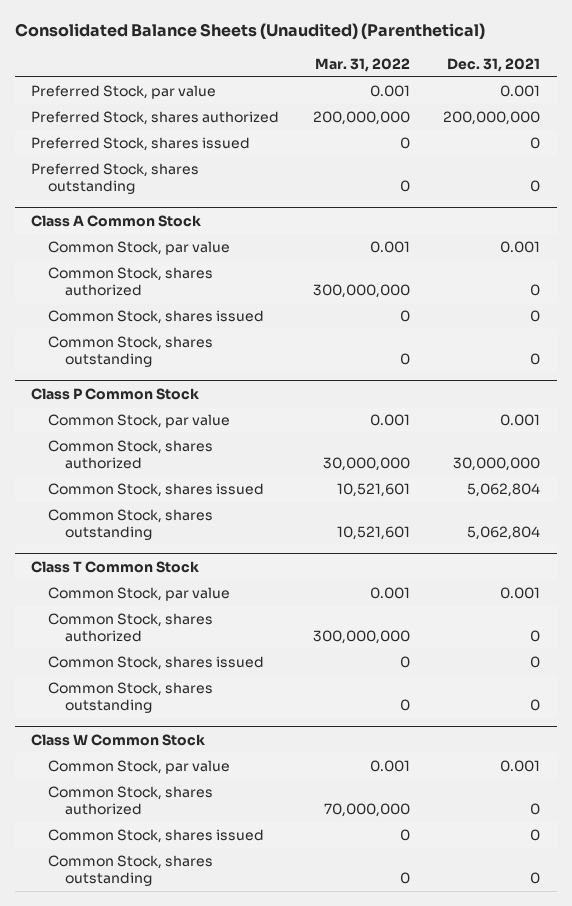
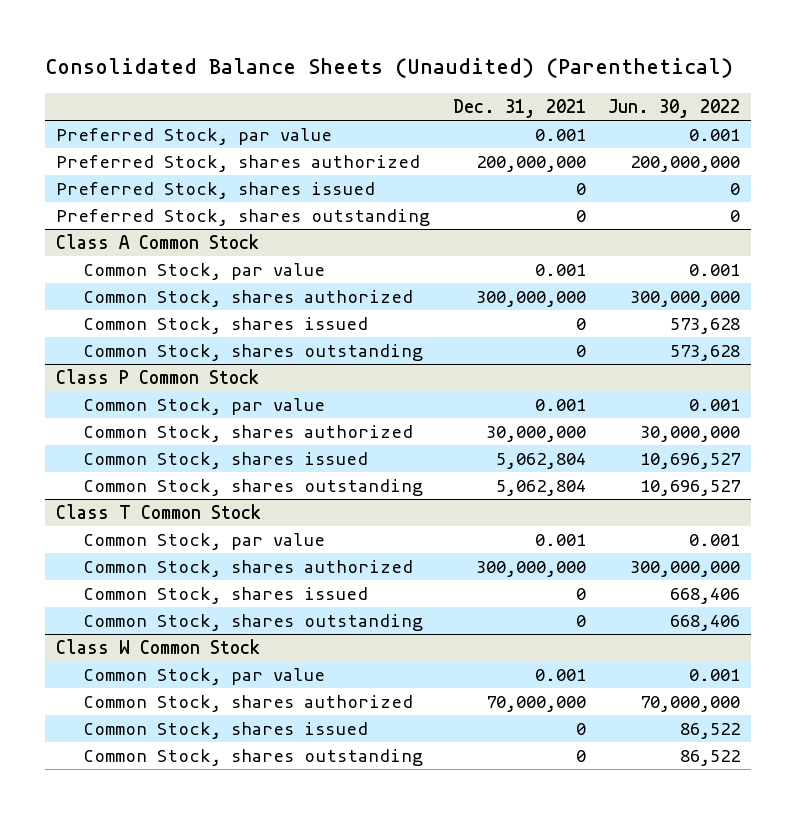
[314,57,410,72] Mar. 31, 2022 -> none
none -> [608,99,741,119] Jun. 30, 2022
[530,284,541,297] 0 -> [475,291,586,308] 300,000,000
[530,630,541,643] 0 -> [475,561,586,578] 300,000,000
[530,803,541,816] 0 -> [485,696,586,713] 70,000,000

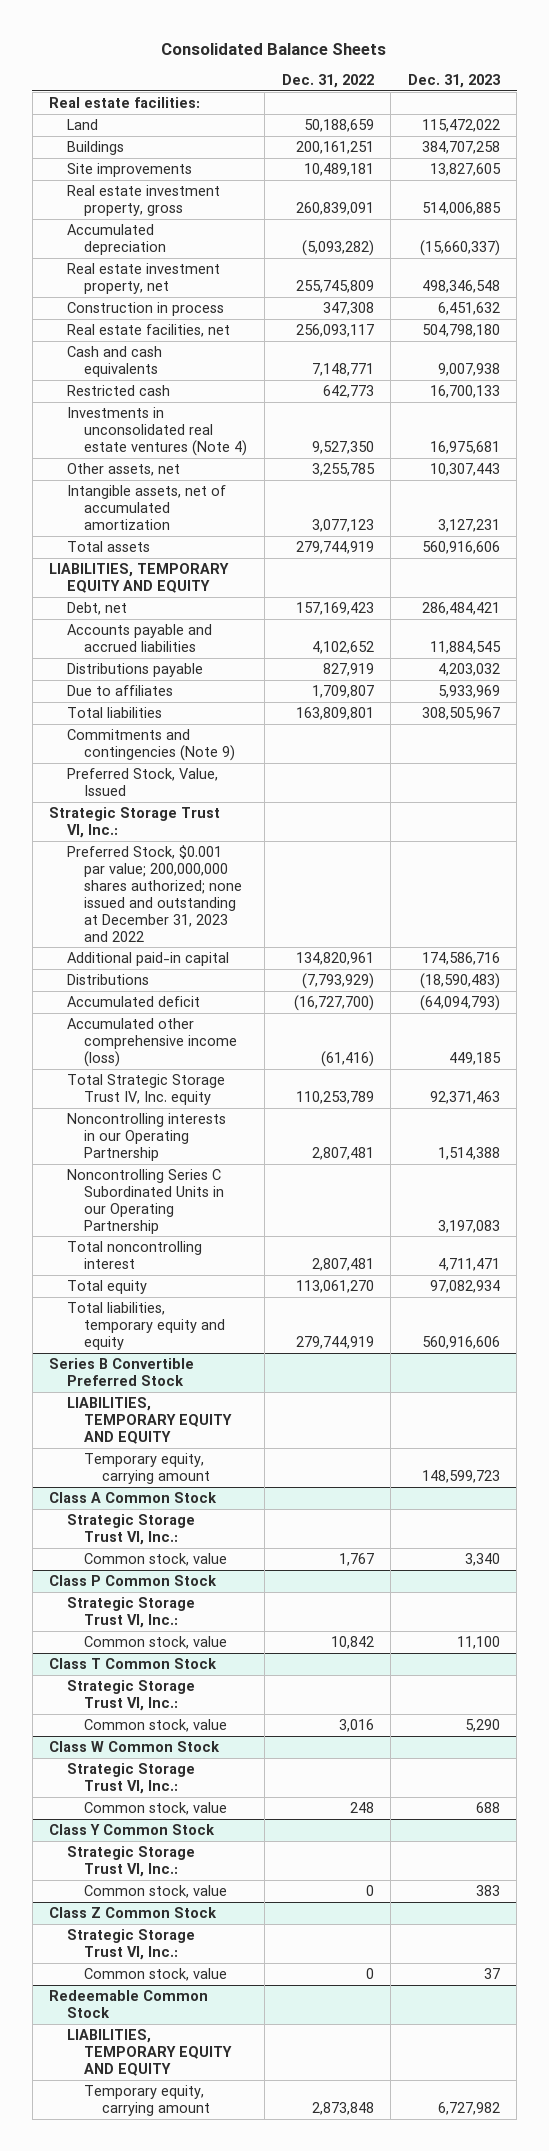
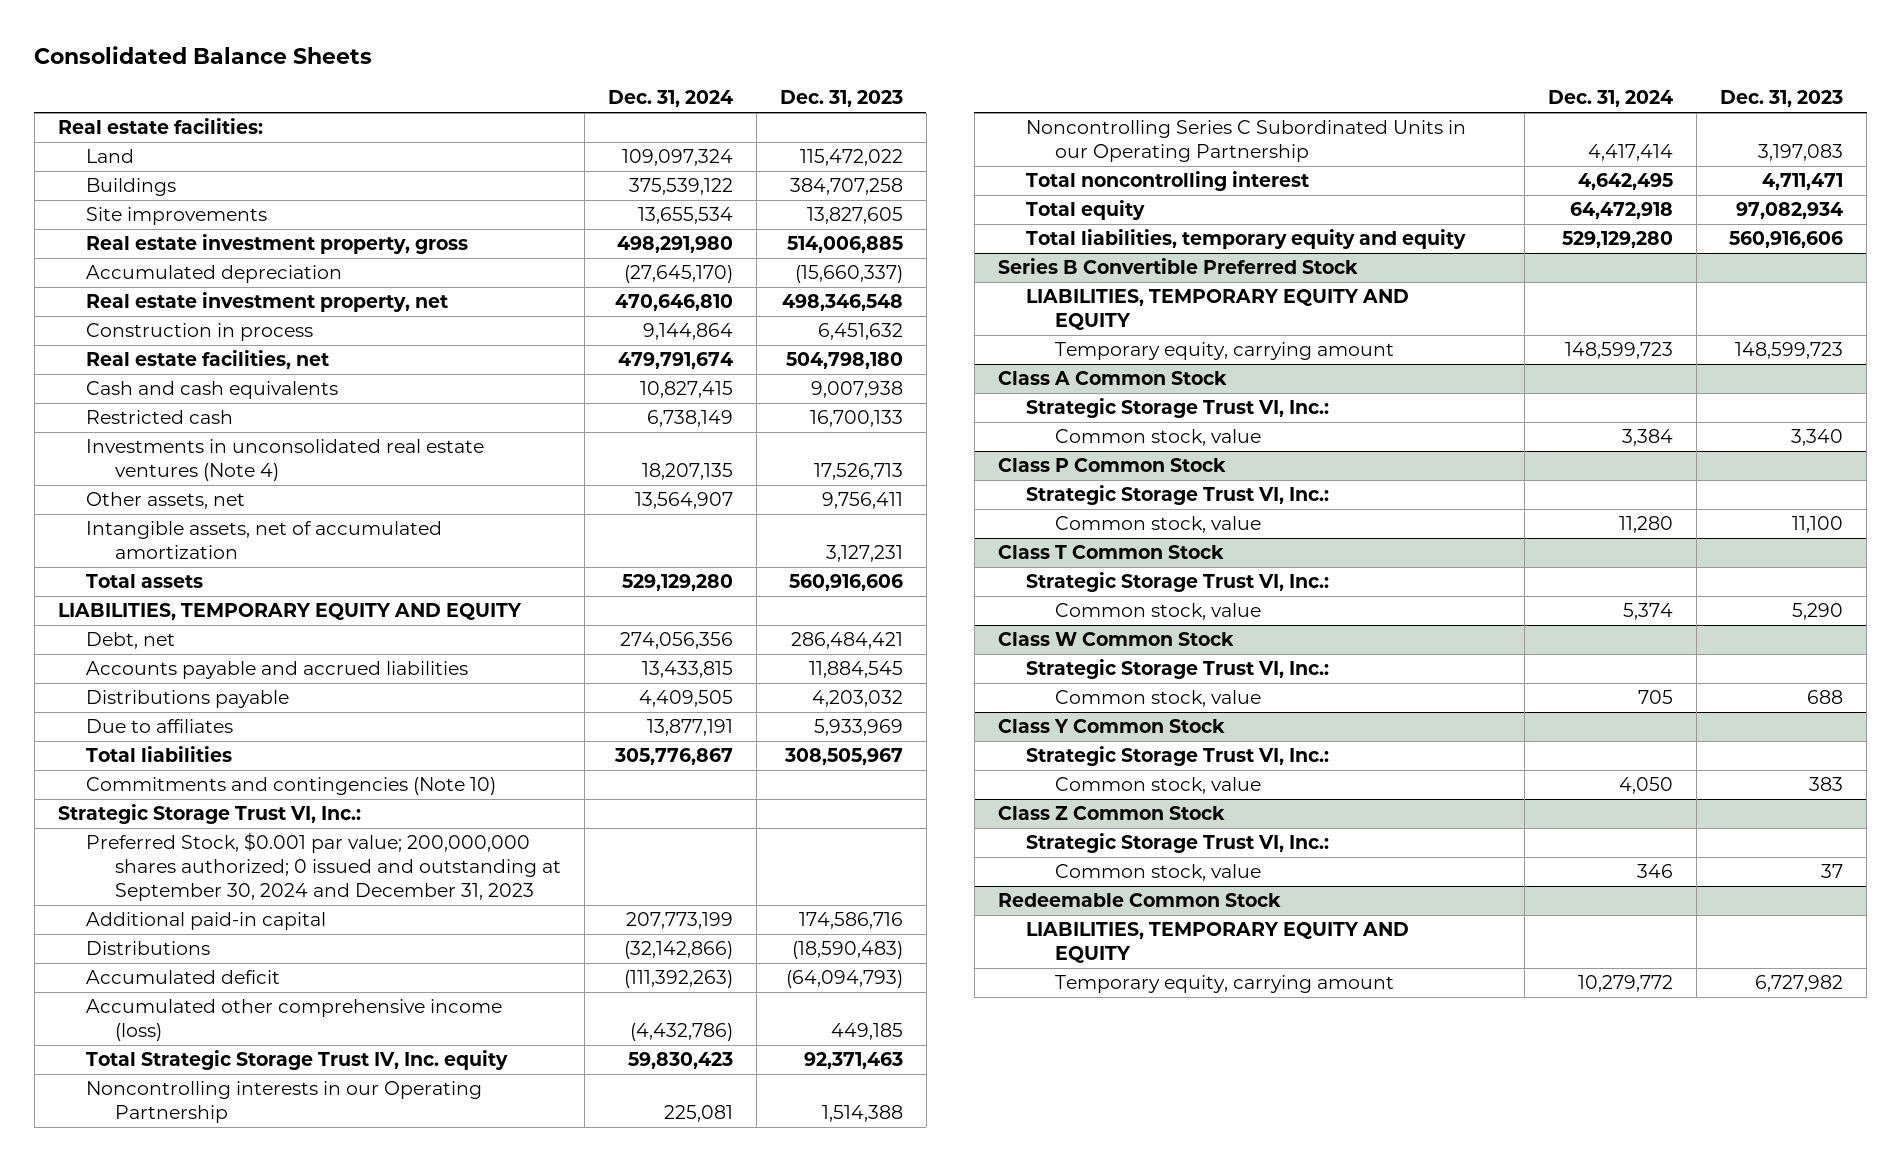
[281,74,374,89] Dec. 31, 2022 -> none
none -> [607,90,733,108] Dec. 31, 2024
[429,440,500,454] 16,975,681 -> [813,463,903,481] 17,526,713
[429,462,500,476] 10,307,443 -> [821,492,903,510] 9,756,411
[66,767,218,796] Preferred Stock, Value, Issued -> none
[66,728,236,761] Commitments and contingencies (Note 9) -> [86,777,497,796] Commitments and contingencies (Note 10)
[66,844,243,942] Preferred Stock, $0.001 par value; 200,000,000 shares authorized; none issued and outstanding at December 31, 2023 and 2022 -> [86,832,561,902] Preferred Stock, $0.001 par value; 200,000,000 shares authorized; 0 issued and outstanding at September 30, 2024 and December 31, 2023

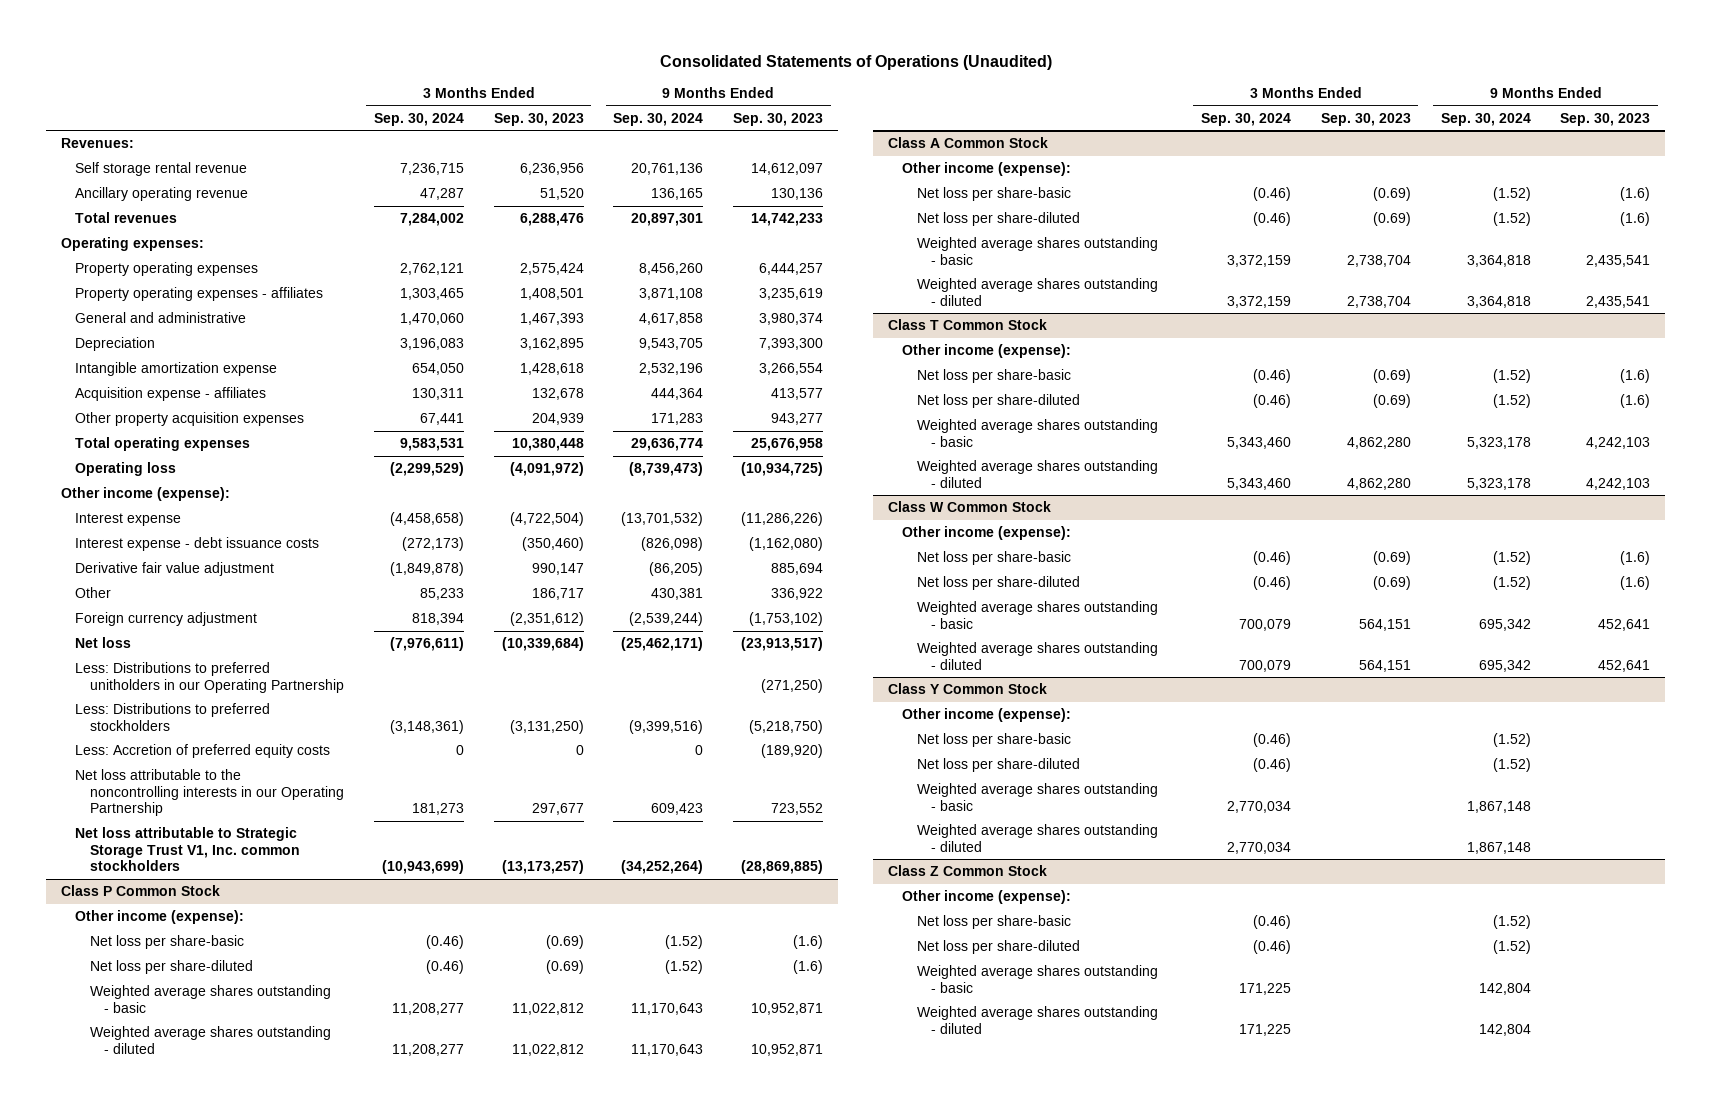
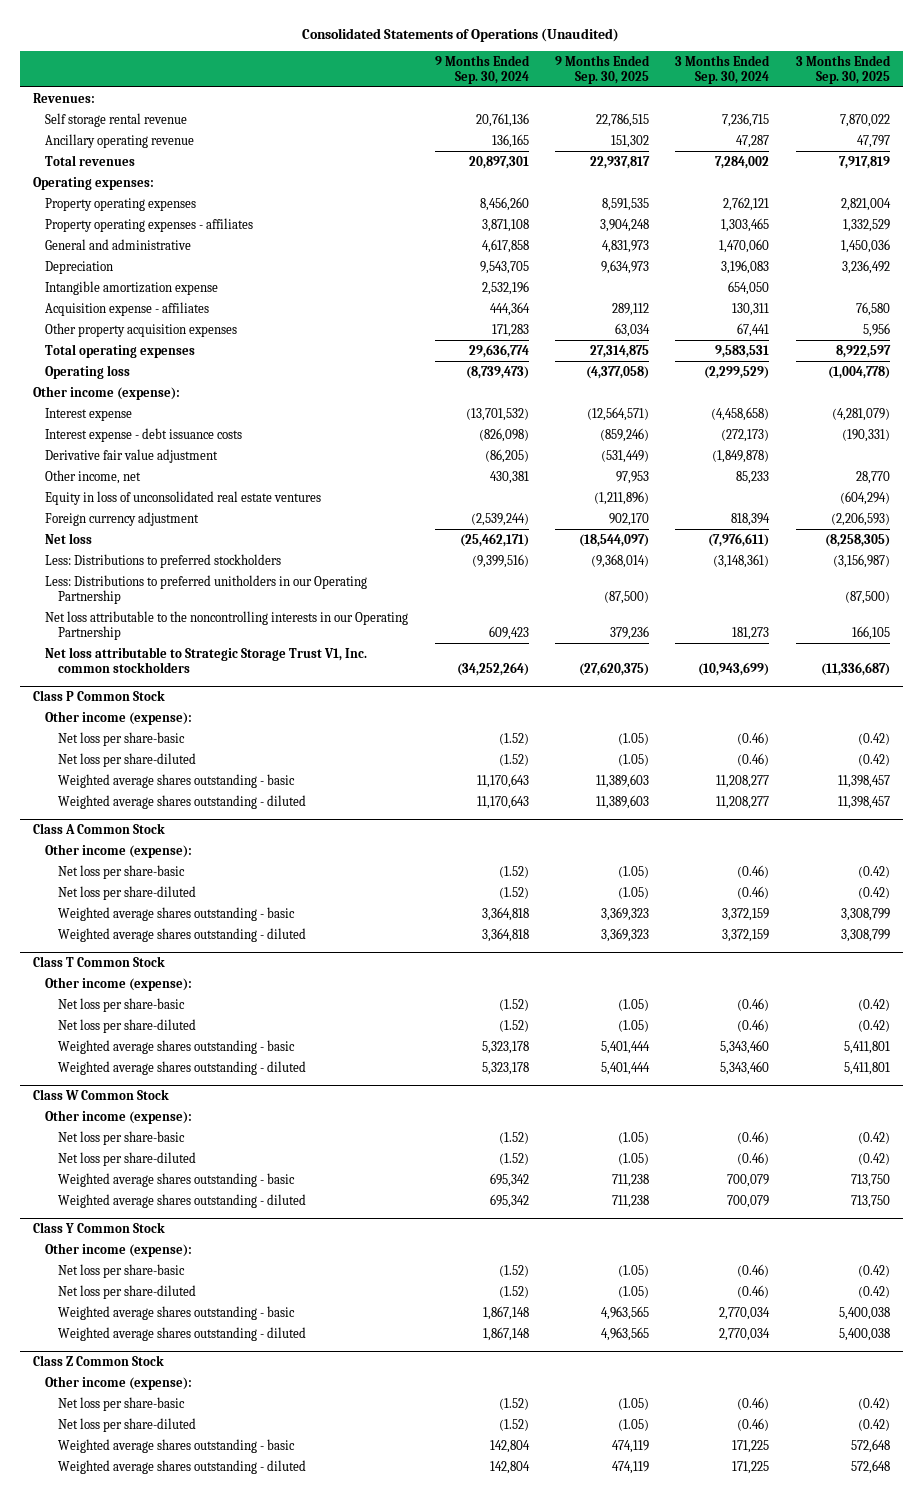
[493,112,584,126] Sep. 30, 2023 -> none
[733,112,824,126] Sep. 30, 2023 -> none
none -> [554,54,650,84] 9 Months Ended Sep. 30, 2025
none -> [795,54,891,84] 3 Months Ended Sep. 30, 2025
[75,587,112,599] Other -> [45,469,142,484] Other income, net
none -> [45,490,322,505] Equity in loss of unconsolidated real estate ventures
[75,744,331,759] Less: Accretion of preferred equity costs -> none
[75,662,344,693] Less: Distributions to preferred unitholders in our Operating Partnership -> [45,574,368,604] Less: Distributions to preferred unitholders in our Operating Partnership

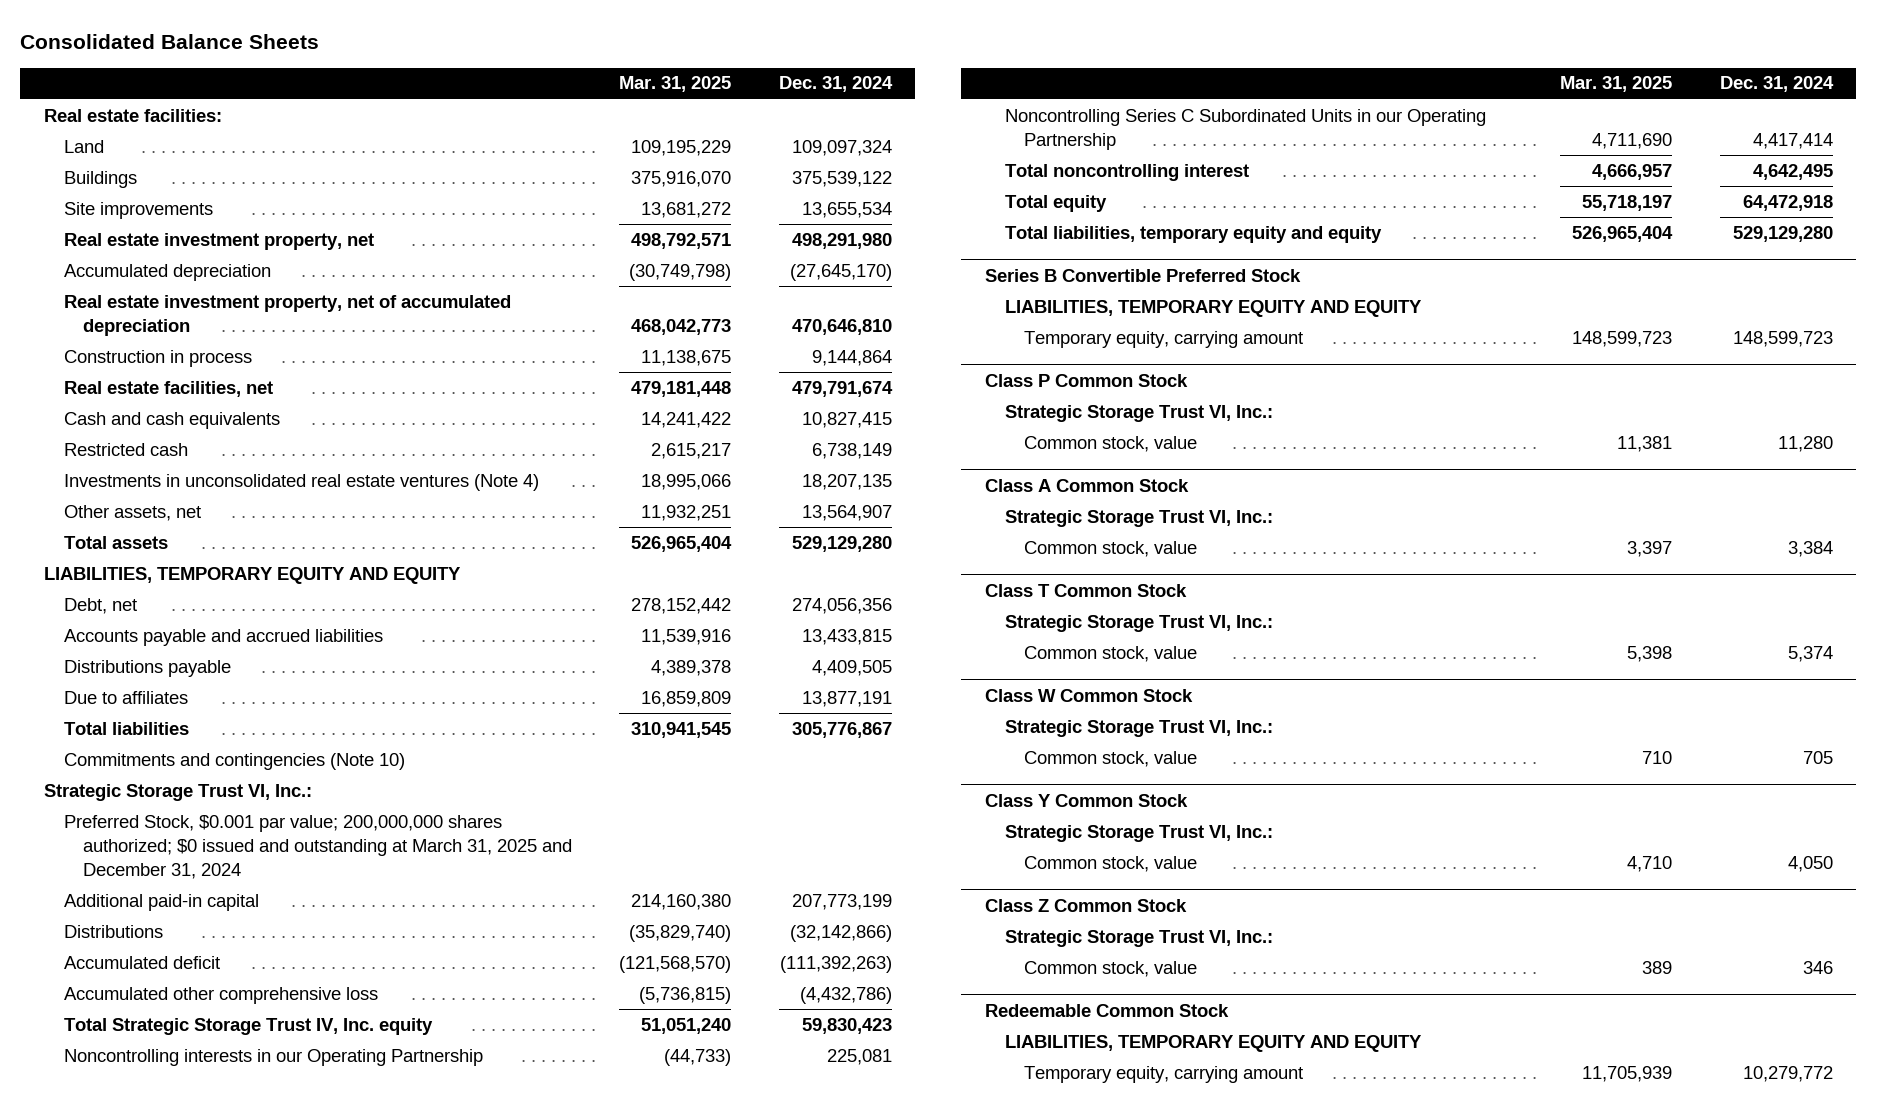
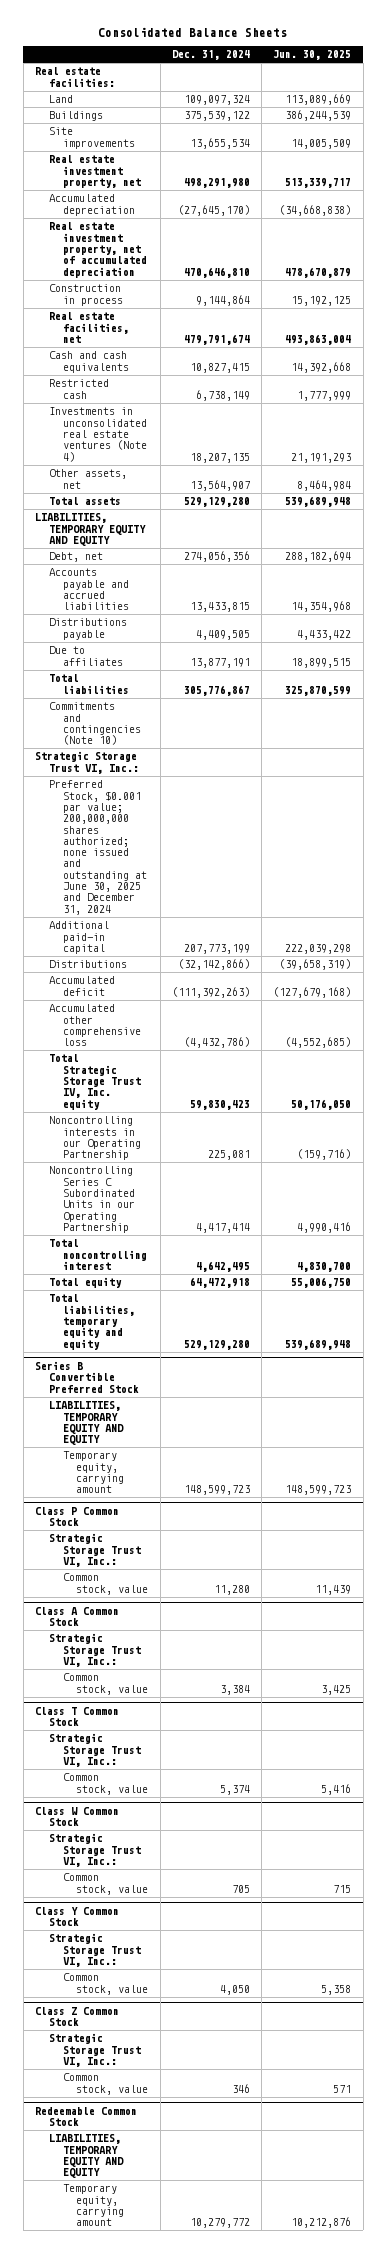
[619,76,732,93] Mar. 31, 2025 -> none
none -> [273,50,352,61] Jun. 30, 2025
[63,814,573,879] Preferred Stock, $0.001 par value; 200,000,000 shares authorized; $0 issued and outstanding at March 31, 2025 and December 31, 2024 -> [48,780,147,915] Preferred Stock, $0.001 par value; 200,000,000 shares authorized; none issued and outstanding at June 30, 2025 and December 31, 2024

